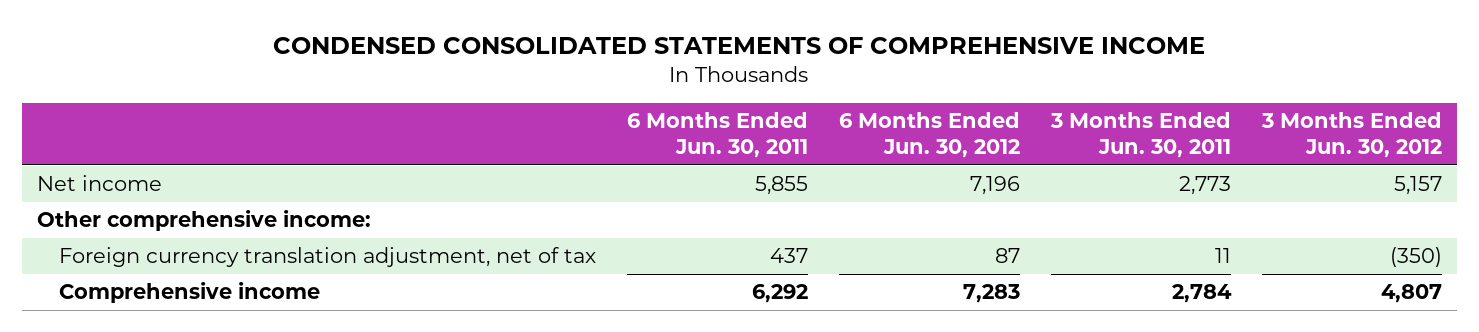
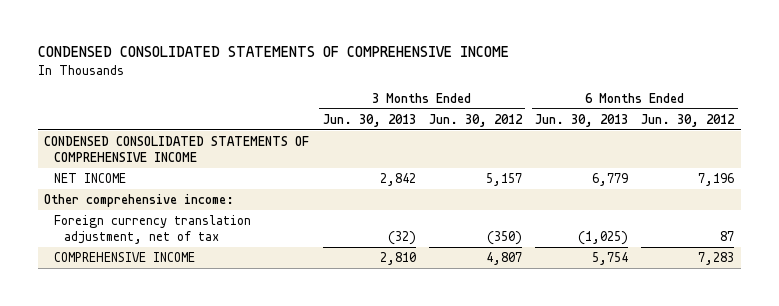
[627,112,809,159] 6 Months Ended Jun. 30, 2011 -> none
[1049,112,1231,159] 3 Months Ended Jun. 30, 2011 -> none
none -> [322,113,416,127] Jun. 30, 2013
none -> [535,113,629,127] Jun. 30, 2013
none -> [44,135,310,163] CONDENSED CONSOLIDATED STATEMENTS OF COMPREHENSIVE INCOME
[36,175,162,192] Net income -> [54,172,127,183] NET INCOME
[59,282,321,304] Comprehensive income -> [54,251,196,262] COMPREHENSIVE INCOME

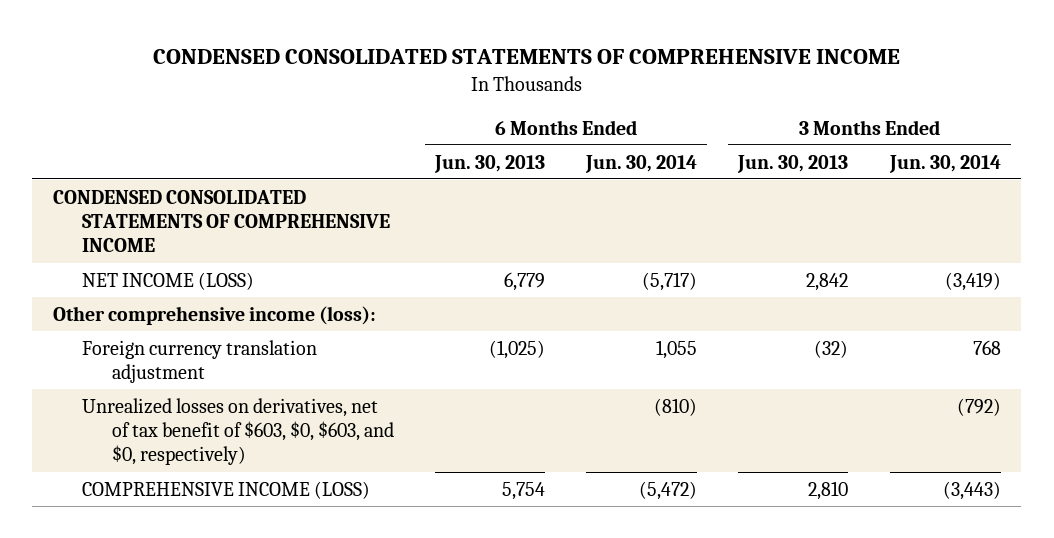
[428,113,523,127] Jun. 30, 2012 -> none
[641,113,736,127] Jun. 30, 2012 -> none
none -> [585,154,698,173] Jun. 30, 2014
none -> [888,154,1001,173] Jun. 30, 2014
[54,172,127,183] NET INCOME -> [82,271,255,290] NET INCOME (LOSS)
[44,193,235,207] Other comprehensive income: -> [53,305,377,325] Other comprehensive income (loss):
[54,214,252,245] Foreign currency translation adjustment, net of tax -> [82,339,318,384] Foreign currency translation adjustment
none -> [82,397,394,466] Unrealized losses on derivatives, net of tax benefit of $603, $0, $603, and $0, respectively)
[54,251,196,262] COMPREHENSIVE INCOME -> [82,480,371,499] COMPREHENSIVE INCOME (LOSS)

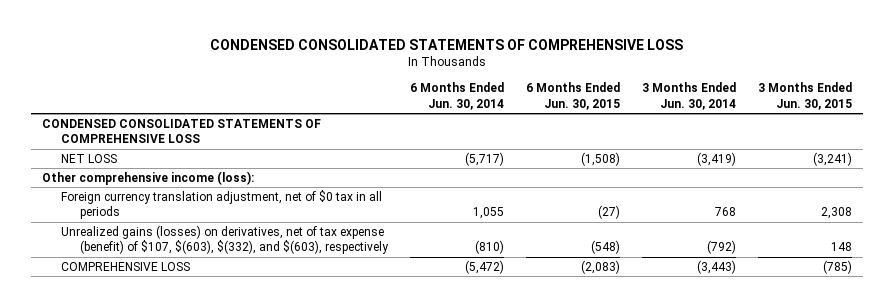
[152,48,900,64] CONDENSED CONSOLIDATED STATEMENTS OF COMPREHENSIVE INCOME -> [210,38,684,50] CONDENSED CONSOLIDATED STATEMENTS OF COMPREHENSIVE LOSS
[433,154,545,173] Jun. 30, 2013 -> none
[737,154,849,173] Jun. 30, 2013 -> none
none -> [526,82,621,110] 6 Months Ended Jun. 30, 2015
none -> [758,82,853,110] 3 Months Ended Jun. 30, 2015
[53,189,391,253] CONDENSED CONSOLIDATED STATEMENTS OF COMPREHENSIVE INCOME -> [42,118,322,144] CONDENSED CONSOLIDATED STATEMENTS OF COMPREHENSIVE LOSS
[82,271,255,290] NET INCOME (LOSS) -> [61,153,118,163] NET LOSS
[82,339,318,384] Foreign currency translation adjustment -> [61,189,383,220] Foreign currency translation adjustment, net of $0 tax in all periods
[82,397,394,466] Unrealized losses on derivatives, net of tax benefit of $603, $0, $603, and $0, respectively) -> [61,224,390,255] Unrealized gains (losses) on derivatives, net of tax expense (benefit) of $107, $(603), $(332), and $(603), respectively
[82,480,371,499] COMPREHENSIVE INCOME (LOSS) -> [61,261,191,271] COMPREHENSIVE LOSS

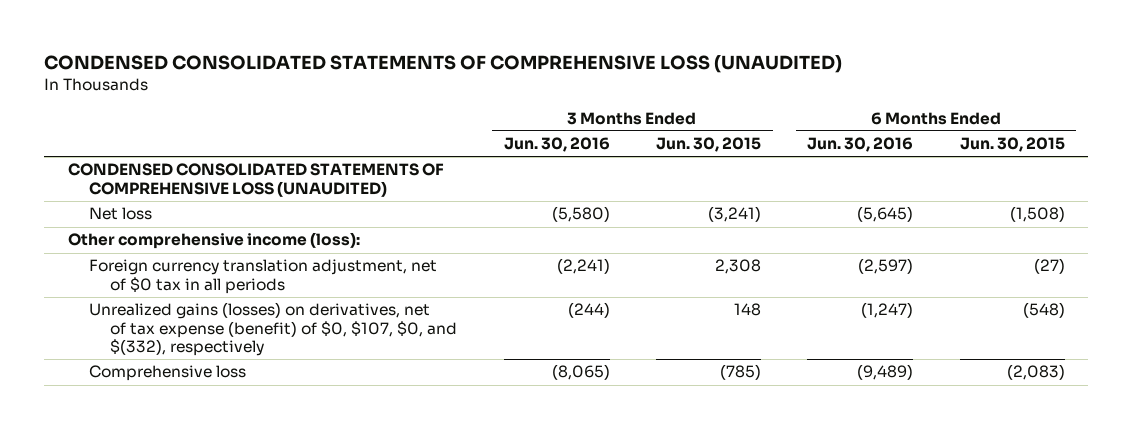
[210,38,684,50] CONDENSED CONSOLIDATED STATEMENTS OF COMPREHENSIVE LOSS -> [44,54,843,73] CONDENSED CONSOLIDATED STATEMENTS OF COMPREHENSIVE LOSS (UNAUDITED)
[410,82,505,110] 6 Months Ended Jun. 30, 2014 -> none
[642,82,737,110] 3 Months Ended Jun. 30, 2014 -> none
none -> [503,137,610,153] Jun. 30, 2016
none -> [807,137,914,153] Jun. 30, 2016
[42,118,322,144] CONDENSED CONSOLIDATED STATEMENTS OF COMPREHENSIVE LOSS -> [67,163,444,197] CONDENSED CONSOLIDATED STATEMENTS OF COMPREHENSIVE LOSS (UNAUDITED)
[61,153,118,163] NET LOSS -> [88,207,152,221] Net loss
[61,224,390,255] Unrealized gains (losses) on derivatives, net of tax expense (benefit) of $107, $(603), $(332), and $(603), respectively -> [88,302,458,357] Unrealized gains (losses) on derivatives, net of tax expense (benefit) of $0, $107, $0, and $(332), respectively
[61,261,191,271] COMPREHENSIVE LOSS -> [88,365,246,382] Comprehensive loss

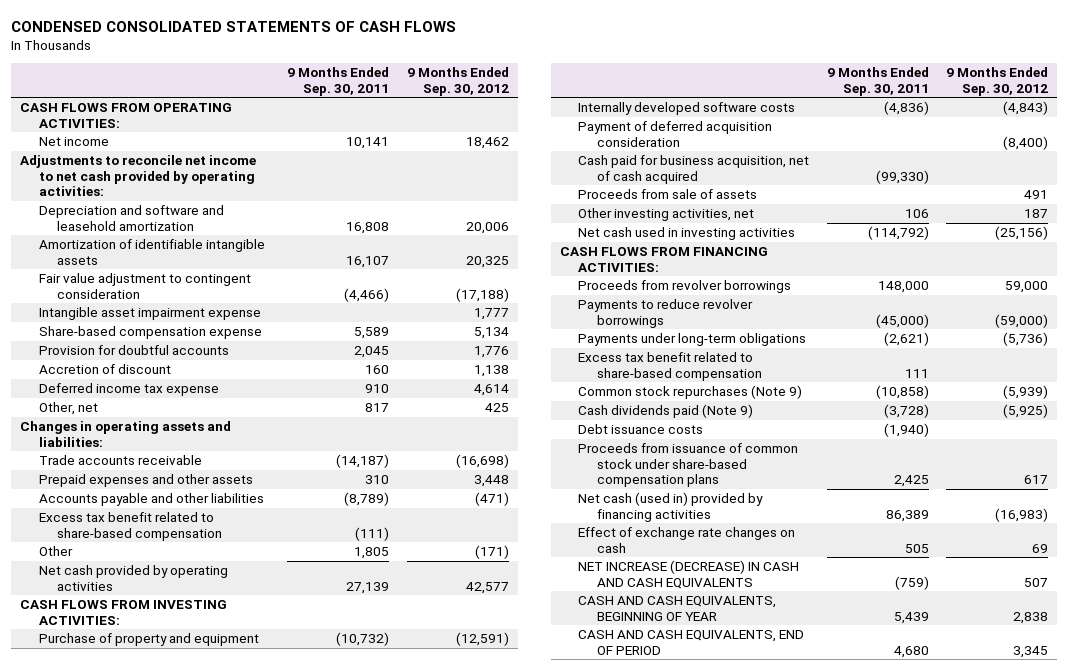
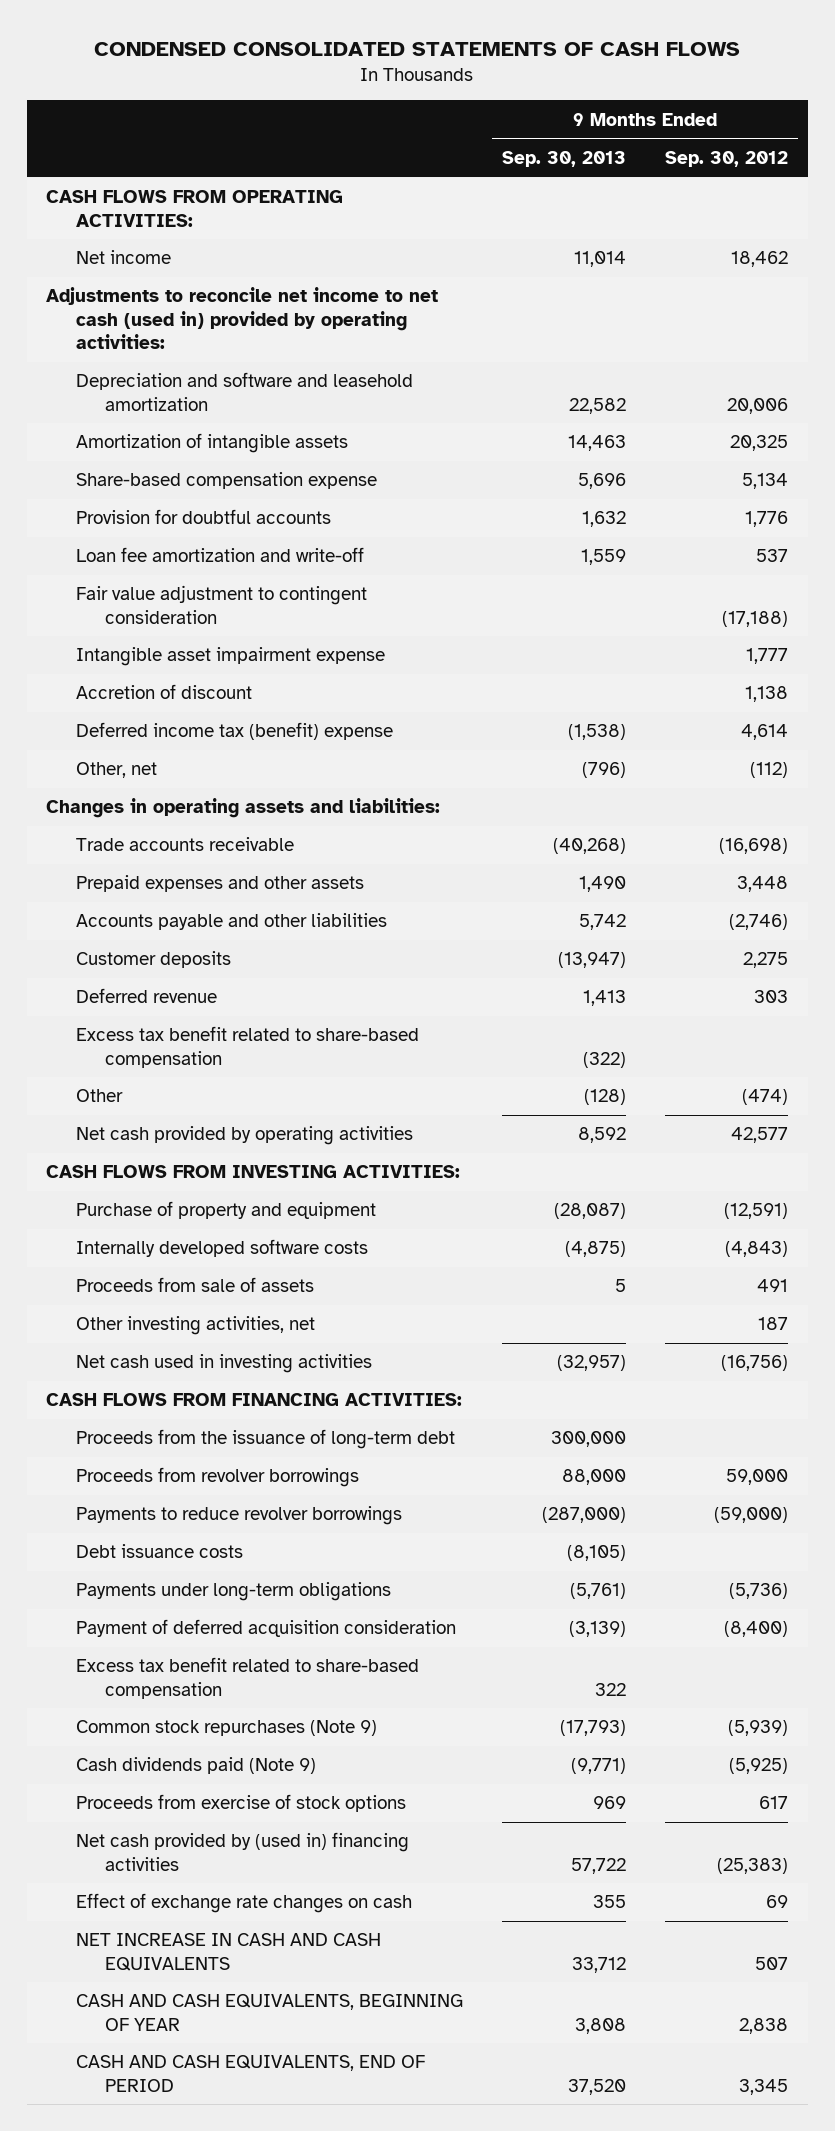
[287,67,390,96] 9 Months Ended Sep. 30, 2011 -> none
none -> [501,150,626,167] Sep. 30, 2013
[20,155,257,197] Adjustments to reconcile net income to net cash provided by operating activities: -> [46,287,439,349] Adjustments to reconcile net income to net cash (used in) provided by operating activities:
[38,239,265,265] Amortization of identifiable intangible assets -> [75,433,348,454] Amortization of intangible assets
none -> [75,547,364,563] Loan fee amortization and write-off
[38,273,251,299] Fair value adjustment to contingent consideration -> [75,585,367,624] Fair value adjustment to contingent consideration
[38,307,261,321] Intangible asset impairment expense -> [75,647,385,667] Intangible asset impairment expense
[38,383,219,397] Deferred income tax expense -> [75,722,393,741] Deferred income tax (benefit) expense
[484,403,509,413] 425 -> [750,762,789,779] (112)
[474,492,509,507] (471) -> [729,914,789,931] (2,746)
none -> [75,951,231,969] Customer deposits
none -> [75,988,217,1004] Deferred revenue
[474,545,509,560] (171) -> [742,1089,789,1106] (474)
[578,155,810,184] Cash paid for business acquisition, net of cash acquired -> none
[995,226,1049,241] (25,156) -> [721,1355,789,1372] (16,756)
none -> [75,1429,455,1450] Proceeds from the issuance of long-term debt
[578,424,704,435] Debt issuance costs -> [75,1544,243,1559] Debt issuance costs
[578,121,773,147] Payment of deferred acquisition consideration -> [75,1619,456,1638] Payment of deferred acquisition consideration
[578,443,799,488] Proceeds from issuance of common stock under share-based compensation plans -> [75,1794,406,1813] Proceeds from exercise of stock options
[578,492,764,522] Net cash (used in) provided by financing activities -> [75,1832,409,1871] Net cash provided by (used in) financing activities
[995,507,1049,522] (16,983) -> [717,1857,789,1874] (25,383)
[578,560,800,589] NET INCREASE (DECREASE) IN CASH AND CASH EQUIVALENTS -> [75,1933,381,1971] NET INCREASE IN CASH AND CASH EQUIVALENTS

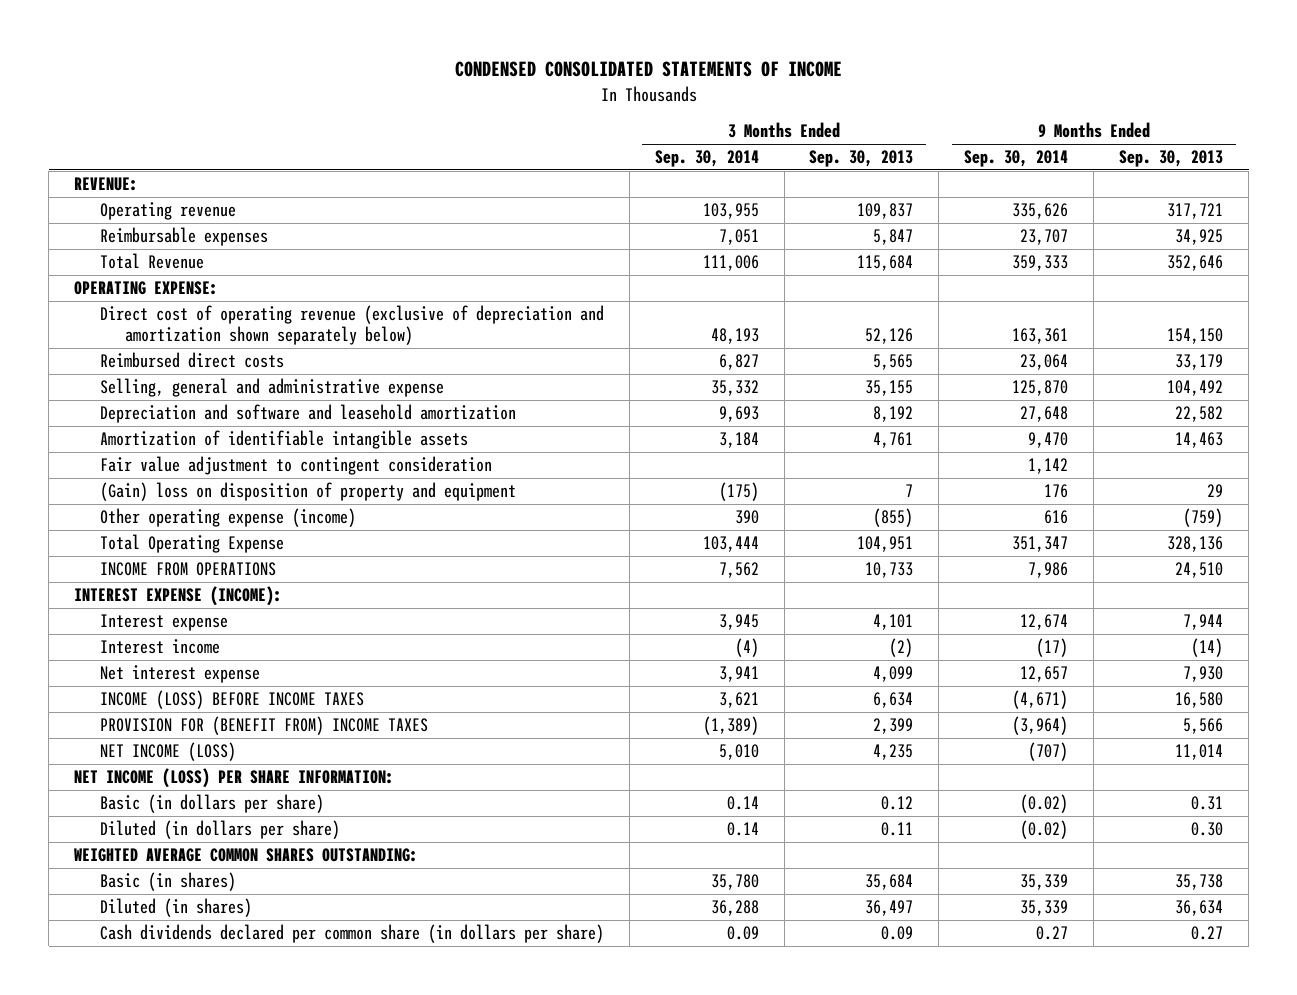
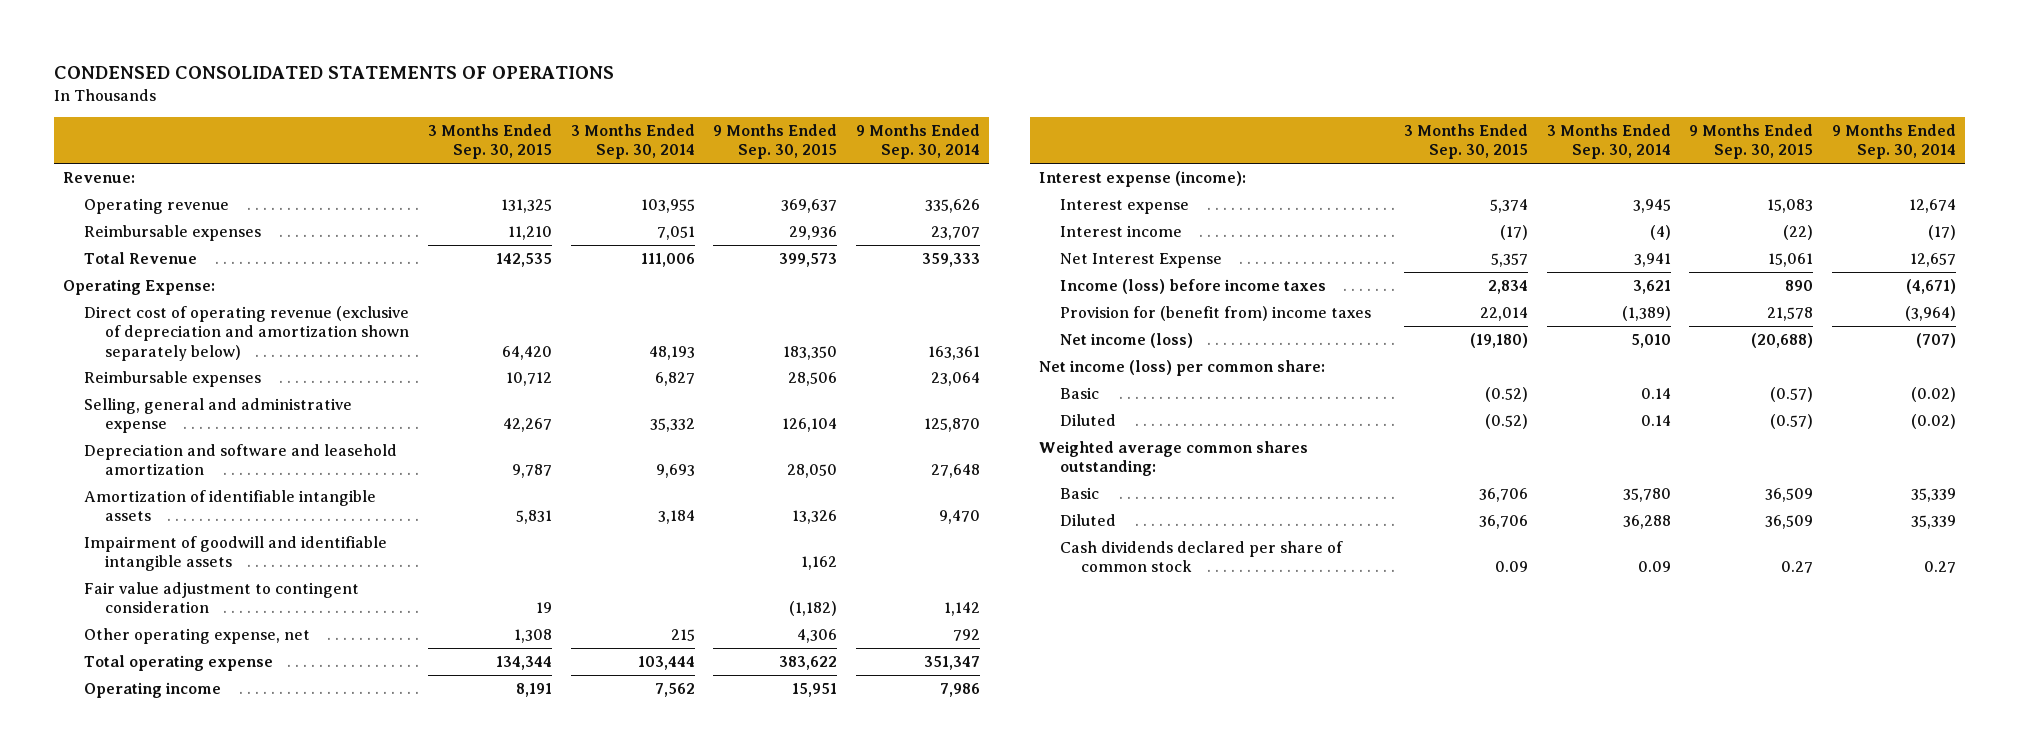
[454,61,842,78] CONDENSED CONSOLIDATED STATEMENTS OF INCOME -> [53,66,614,80] CONDENSED CONSOLIDATED STATEMENTS OF OPERATIONS
[809,150,914,168] Sep. 30, 2013 -> none
[1119,150,1224,168] Sep. 30, 2013 -> none
none -> [428,123,553,160] 3 Months Ended Sep. 30, 2015
none -> [713,123,838,160] 9 Months Ended Sep. 30, 2015
[74,177,139,192] REVENUE: -> [63,171,136,183] Revenue:
[74,281,219,296] OPERATING EXPENSE: -> [63,278,216,295] Operating Expense:
[99,352,284,369] Reimbursed direct costs -> [84,370,262,387] Reimbursable expenses
none -> [84,535,388,572] Impairment of goodwill and identifiable intangible assets
[99,482,516,502] (Gain) loss on disposition of property and equipment -> none
[99,508,356,528] Other operating expense (income) -> [84,627,311,644] Other operating expense, net
[734,510,759,525] 390 -> [670,628,695,641] 215
[1044,510,1069,525] 616 -> [953,628,981,641] 792
[99,534,284,554] Total Operating Expense -> [84,654,274,671] Total operating expense
[99,562,276,577] INCOME FROM OPERATIONS -> [84,681,222,698] Operating income
[74,586,283,607] INTEREST EXPENSE (INCOME): -> [1039,170,1247,187] Interest expense (income):
[99,665,260,684] Net interest expense -> [1060,252,1223,268] Net Interest Expense
[99,690,364,710] INCOME (LOSS) BEFORE INCOME TAXES -> [1060,278,1327,294] Income (loss) before income taxes
[99,716,428,736] PROVISION FOR (BENEFIT FROM) INCOME TAXES -> [1060,305,1372,321] Provision for (benefit from) income taxes
[99,742,236,762] NET INCOME (LOSS) -> [1060,332,1194,348] Net income (loss)
[74,768,395,789] NET INCOME (LOSS) PER SHARE INFORMATION: -> [1039,359,1326,376] Net income (loss) per common share:
[99,794,324,814] Basic (in dollars per share) -> [1060,386,1100,399] Basic
[99,820,340,840] Diluted (in dollars per share) -> [1060,413,1117,426] Diluted
[74,848,419,863] WEIGHTED AVERAGE COMMON SHARES OUTSTANDING: -> [1039,440,1309,477] Weighted average common shares outstanding:
[99,872,236,892] Basic (in shares) -> [1060,486,1100,499] Basic
[99,898,252,918] Diluted (in shares) -> [1060,513,1117,526] Diluted
[99,924,604,944] Cash dividends declared per common share (in dollars per share) -> [1060,540,1344,573] Cash dividends declared per share of common stock

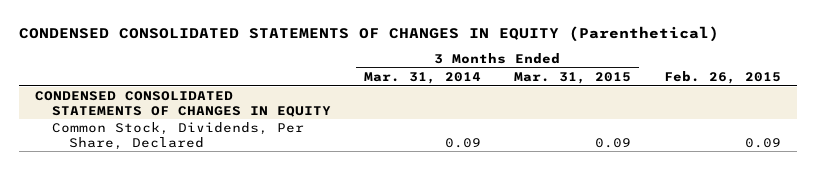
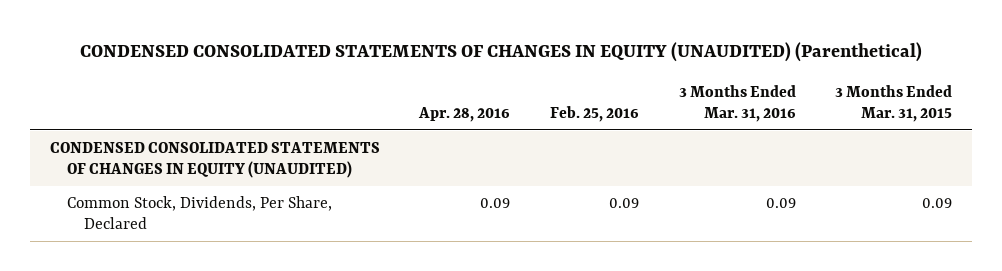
[18,25,719,42] CONDENSED CONSOLIDATED STATEMENTS OF CHANGES IN EQUITY (Parenthetical) -> [80,42,923,63] CONDENSED CONSOLIDATED STATEMENTS OF CHANGES IN EQUITY (UNAUDITED) (Parenthetical)
[363,72,481,85] Mar. 31, 2014 -> none
[663,71,781,85] Feb. 26, 2015 -> none
none -> [418,106,511,122] Apr. 28, 2016
none -> [550,105,640,122] Feb. 25, 2016
none -> [678,85,796,122] 3 Months Ended Mar. 31, 2016
[35,91,331,117] CONDENSED CONSOLIDATED STATEMENTS OF CHANGES IN EQUITY -> [49,142,380,178] CONDENSED CONSOLIDATED STATEMENTS OF CHANGES IN EQUITY (UNAUDITED)

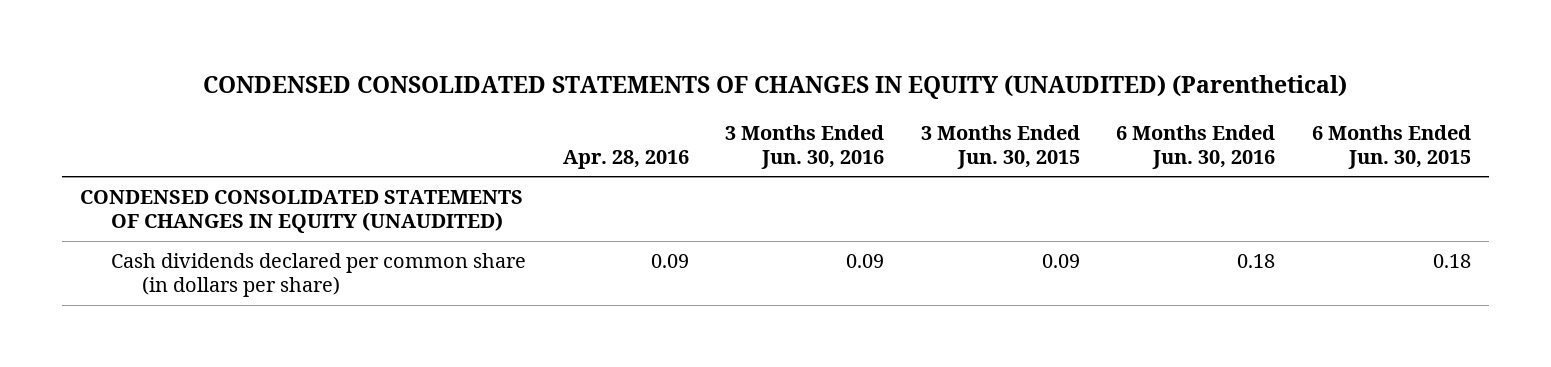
[550,105,640,122] Feb. 25, 2016 -> none
[678,85,796,122] 3 Months Ended Mar. 31, 2016 -> none
[835,85,953,122] 3 Months Ended Mar. 31, 2015 -> none
none -> [725,124,885,169] 3 Months Ended Jun. 30, 2016
none -> [920,124,1080,169] 3 Months Ended Jun. 30, 2015
none -> [1116,124,1276,169] 6 Months Ended Jun. 30, 2016
none -> [1311,124,1471,169] 6 Months Ended Jun. 30, 2015
[67,196,333,229] Common Stock, Dividends, Per Share, Declared -> [111,253,527,297] Cash dividends declared per common share (in dollars per share)

